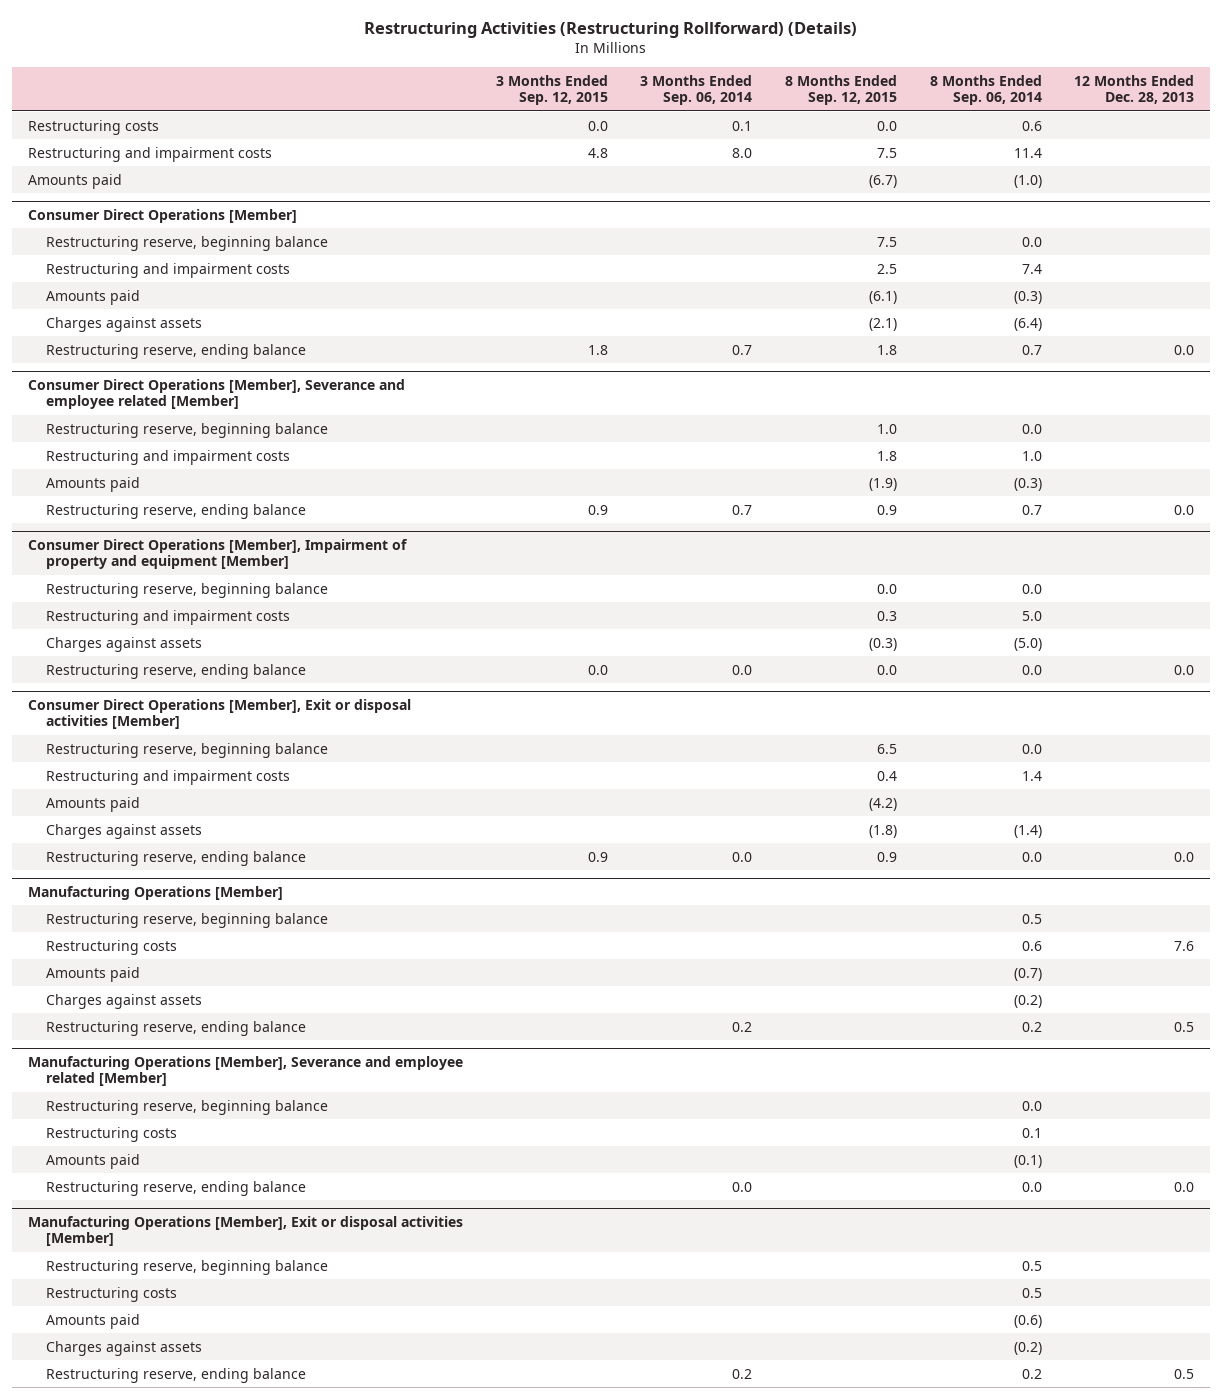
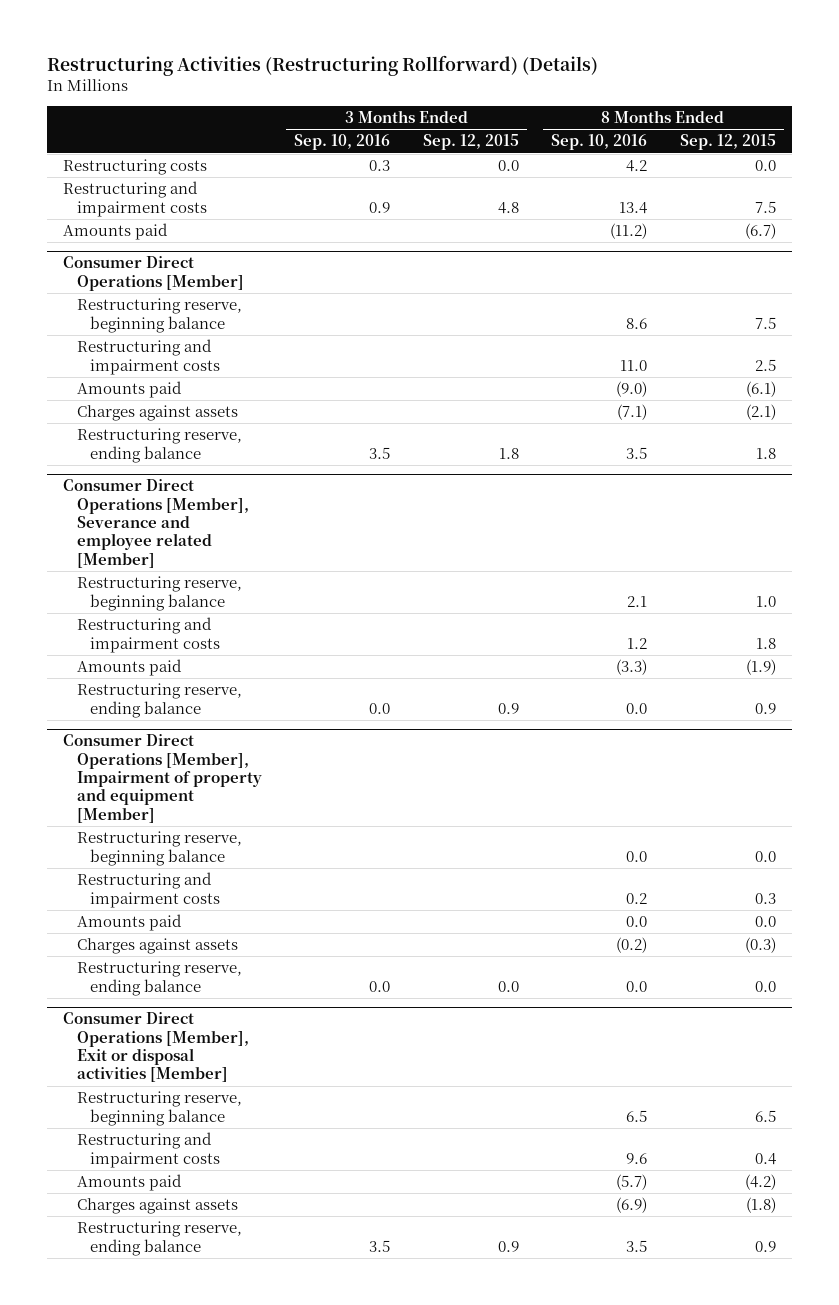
[640,74,753,106] 3 Months Ended Sep. 06, 2014 -> none
[929,74,1042,106] 8 Months Ended Sep. 06, 2014 -> none
[1074,74,1195,105] 12 Months Ended Dec. 28, 2013 -> none
none -> [294,134,391,151] Sep. 10, 2016
none -> [551,134,648,151] Sep. 10, 2016
none -> [76,914,182,932] Amounts paid
[28,885,284,900] Manufacturing Operations [Member] -> none
[45,912,328,928] Restructuring reserve, beginning balance -> none
[45,939,177,955] Restructuring costs -> none
[45,966,140,982] Amounts paid -> none
[45,993,202,1009] Charges against assets -> none
[45,1020,306,1036] Restructuring reserve, ending balance -> none
[28,1055,464,1087] Manufacturing Operations [Member], Severance and employee related [Member] -> none
[45,1099,328,1115] Restructuring reserve, beginning balance -> none
[45,1126,177,1142] Restructuring costs -> none
[45,1153,140,1169] Amounts paid -> none
[45,1180,306,1196] Restructuring reserve, ending balance -> none
[28,1215,464,1247] Manufacturing Operations [Member], Exit or disposal activities [Member] -> none
[45,1259,328,1275] Restructuring reserve, beginning balance -> none
[45,1286,177,1302] Restructuring costs -> none
[45,1313,140,1329] Amounts paid -> none
[45,1340,202,1356] Charges against assets -> none
[45,1367,306,1383] Restructuring reserve, ending balance -> none

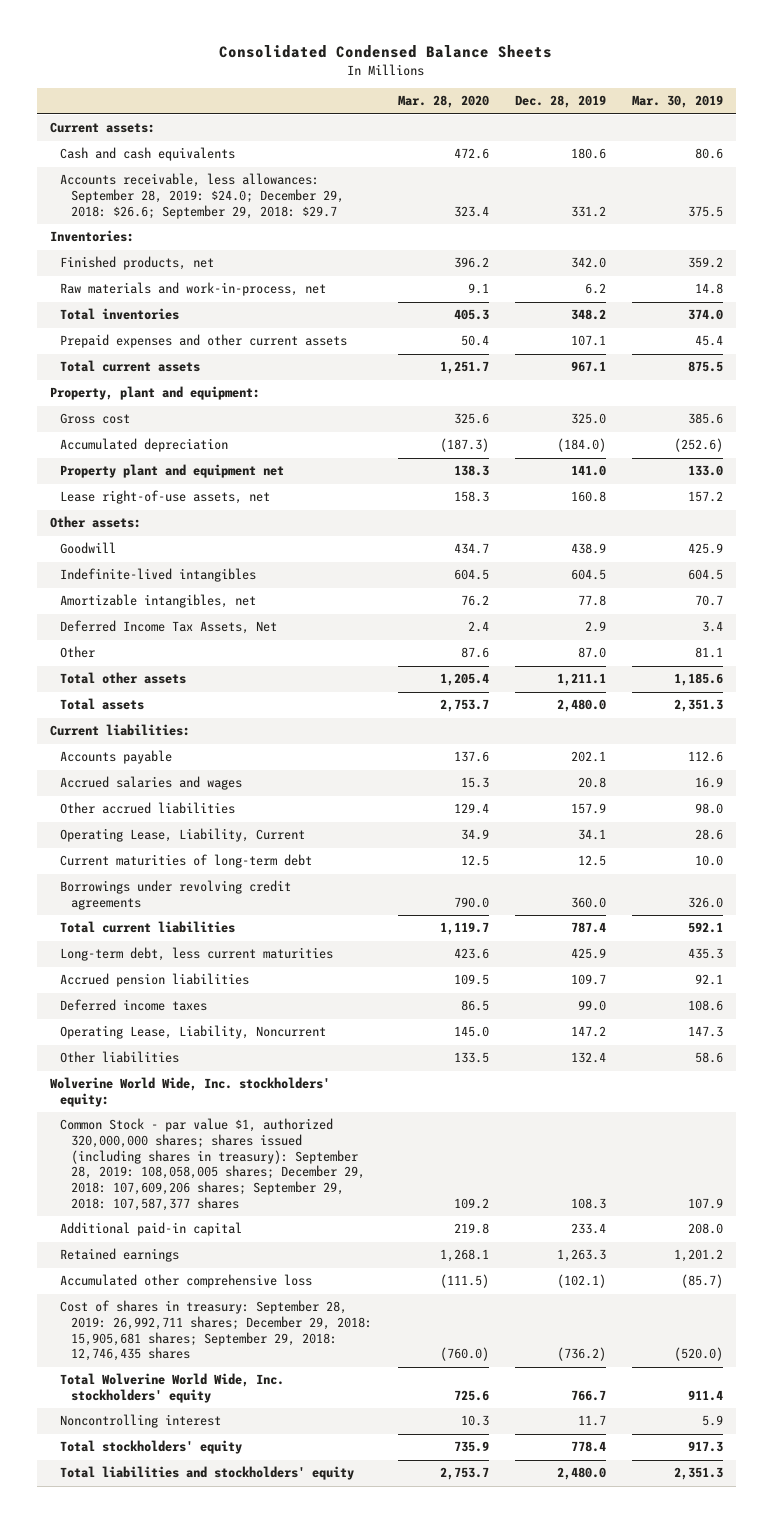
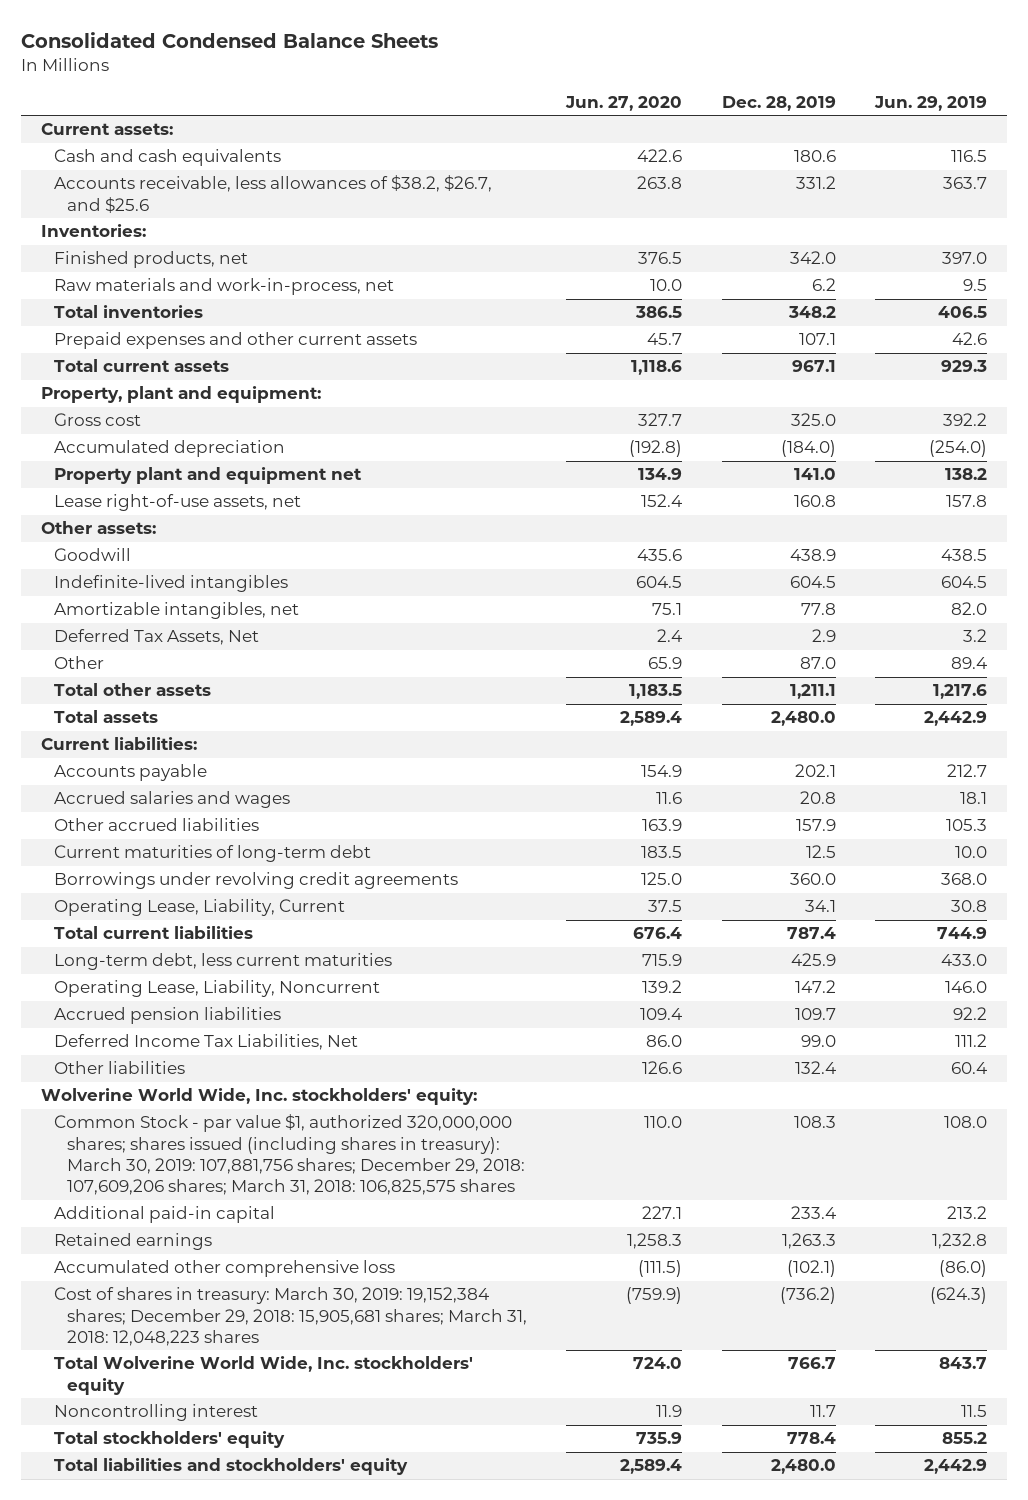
[397,95,489,109] Mar. 28, 2020 -> none
[631,95,723,109] Mar. 30, 2019 -> none
none -> [565,95,683,111] Jun. 27, 2020
none -> [874,95,988,111] Jun. 29, 2019
[60,173,344,219] Accounts receivable, less allowances: September 28, 2019: $24.0; December 29, 2018: $26.6; September 29, 2018: $29.7 -> [54,175,493,213] Accounts receivable, less allowances of $38.2, $26.7, and $25.6
[60,620,278,635] Deferred Income Tax Assets, Net -> [54,629,260,646] Deferred Tax Assets, Net
[60,828,306,843] Operating Lease, Liability, Current -> [54,899,346,917] Operating Lease, Liability, Current
[60,999,208,1012] Deferred income taxes -> none
[60,973,250,988] Accrued pension liabilities -> [54,1007,282,1025] Accrued pension liabilities
none -> [54,1034,359,1051] Deferred Income Tax Liabilities, Net
[60,1118,365,1211] Common Stock - par value $1, authorized 320,000,000 shares; shares issued (including shares in treasury): September 28, 2019: 108,058,005 shares; December 29, 2018: 107,609,206 shares; September 29, 2018: 107,587,377 shares -> [54,1114,526,1196] Common Stock - par value $1, authorized 320,000,000 shares; shares issued (including shares in treasury): March 30, 2019: 107,881,756 shares; December 29, 2018: 107,609,206 shares; March 31, 2018: 106,825,575 shares
[60,1300,372,1362] Cost of shares in treasury: September 28, 2019: 26,992,711 shares; December 29, 2018: 15,905,681 shares; September 29, 2018: 12,746,435 shares -> [54,1287,528,1346] Cost of shares in treasury: March 30, 2019: 19,152,384 shares; December 29, 2018: 15,905,681 shares; March 31, 2018: 12,048,223 shares

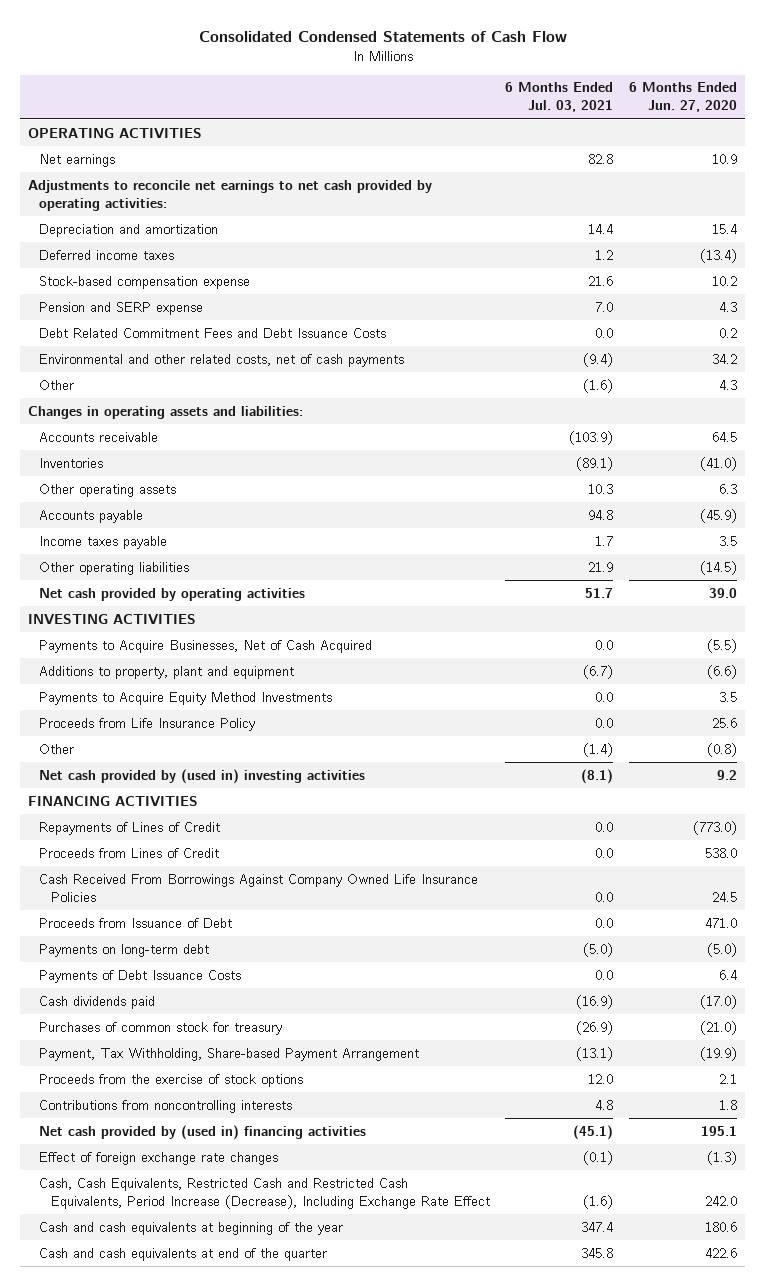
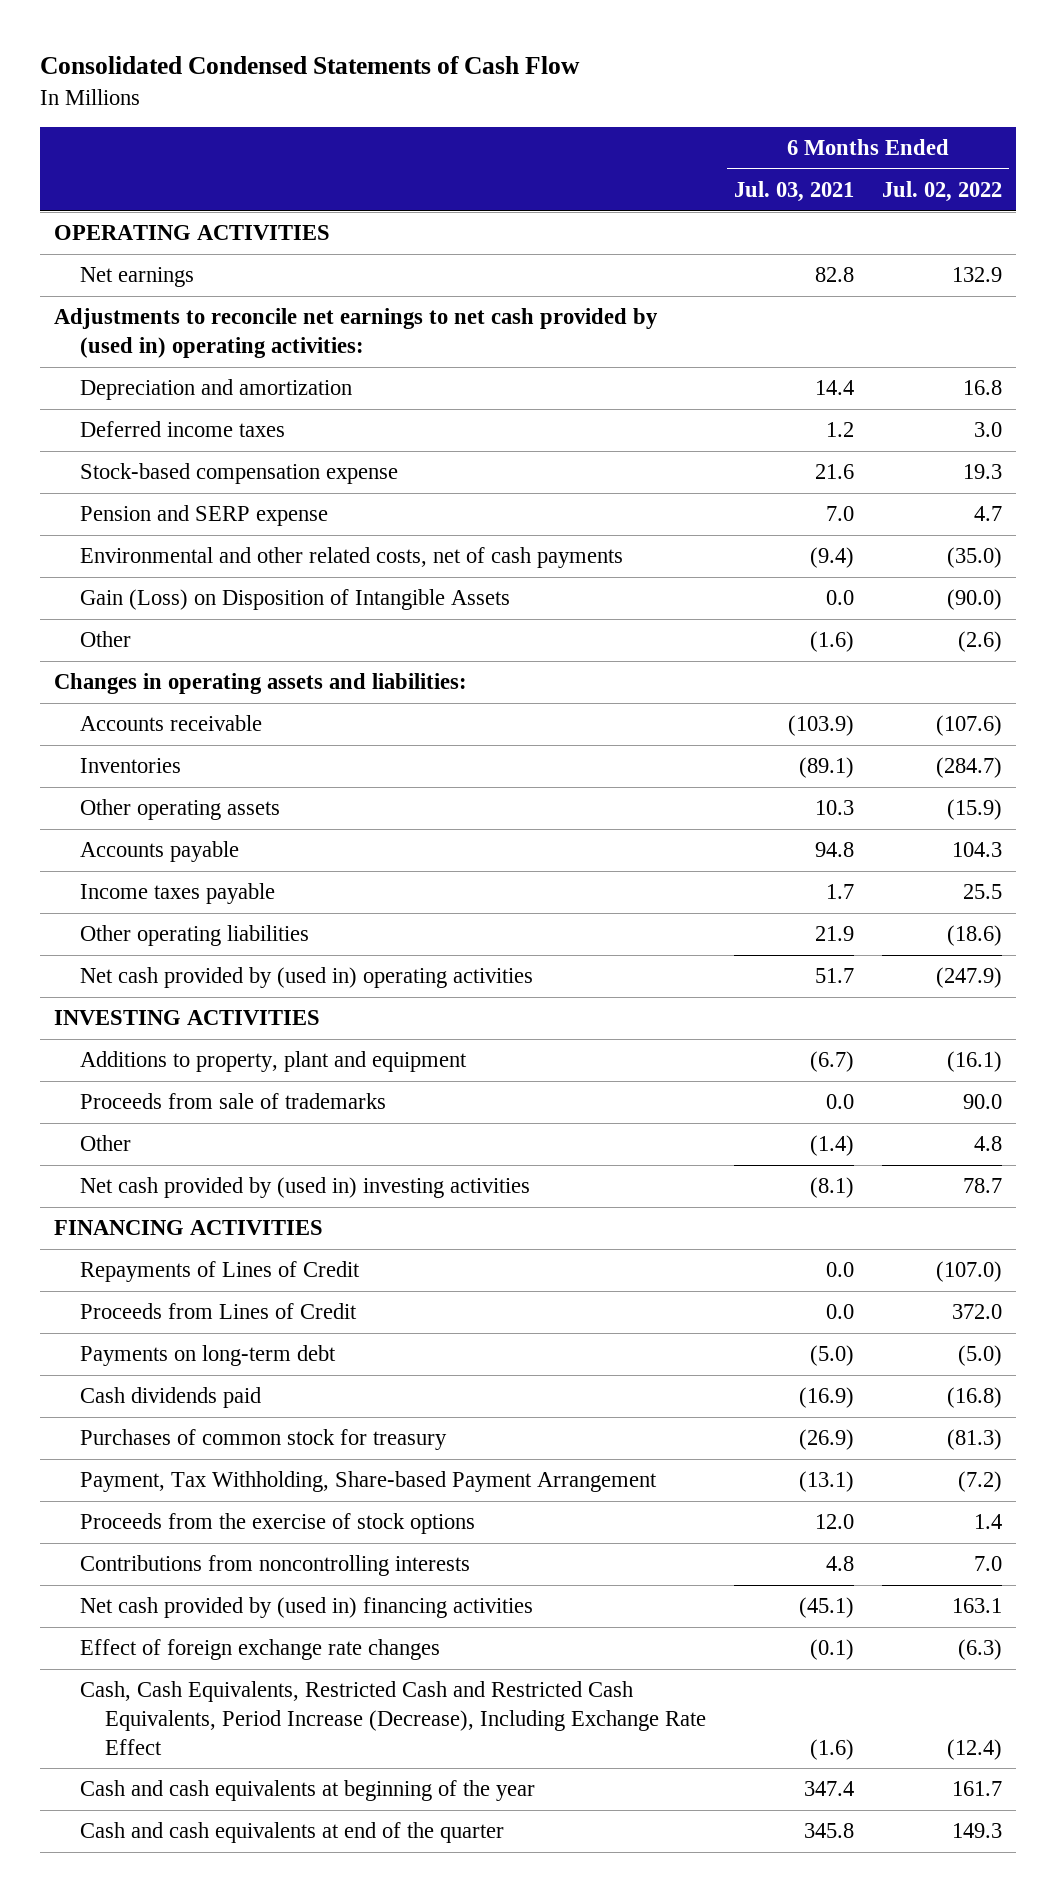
[629,82,738,113] 6 Months Ended Jun. 27, 2020 -> none
none -> [882,180,1003,202] Jul. 02, 2022
[28,179,433,211] Adjustments to reconcile net earnings to net cash provided by operating activities: -> [53,308,658,358] Adjustments to reconcile net earnings to net cash provided by (used in) operating activities:
[39,327,387,338] Debt Related Commitment Fees and Debt Issuance Costs -> none
none -> [79,589,510,611] Gain (Loss) on Disposition of Intangible Assets
[39,587,306,601] Net cash provided by operating activities -> [79,967,533,989] Net cash provided by (used in) operating activities
[39,639,373,653] Payments to Acquire Businesses, Net of Cash Acquired -> none
[39,691,333,705] Payments to Acquire Equity Method Investments -> none
[39,717,256,731] Proceeds from Life Insurance Policy -> none
none -> [79,1093,386,1110] Proceeds from sale of trademarks
[39,873,479,902] Cash Received From Borrowings Against Company Owned Life Insurance Policies -> none
[39,917,233,928] Proceeds from Issuance of Debt -> none
[39,969,242,983] Payments of Debt Issuance Costs -> none

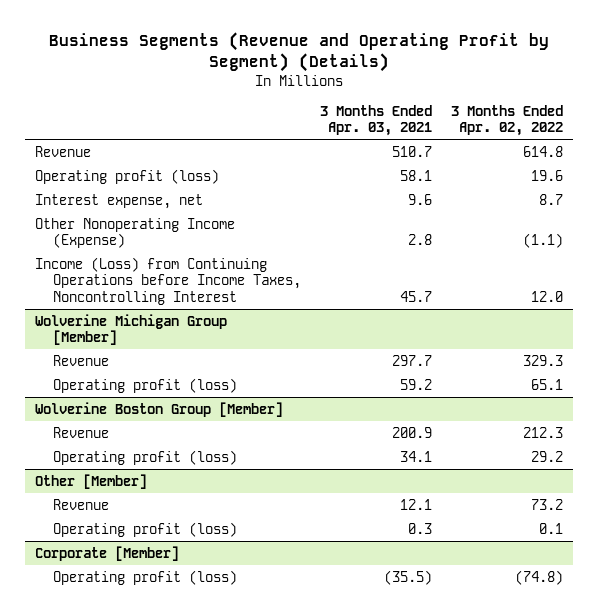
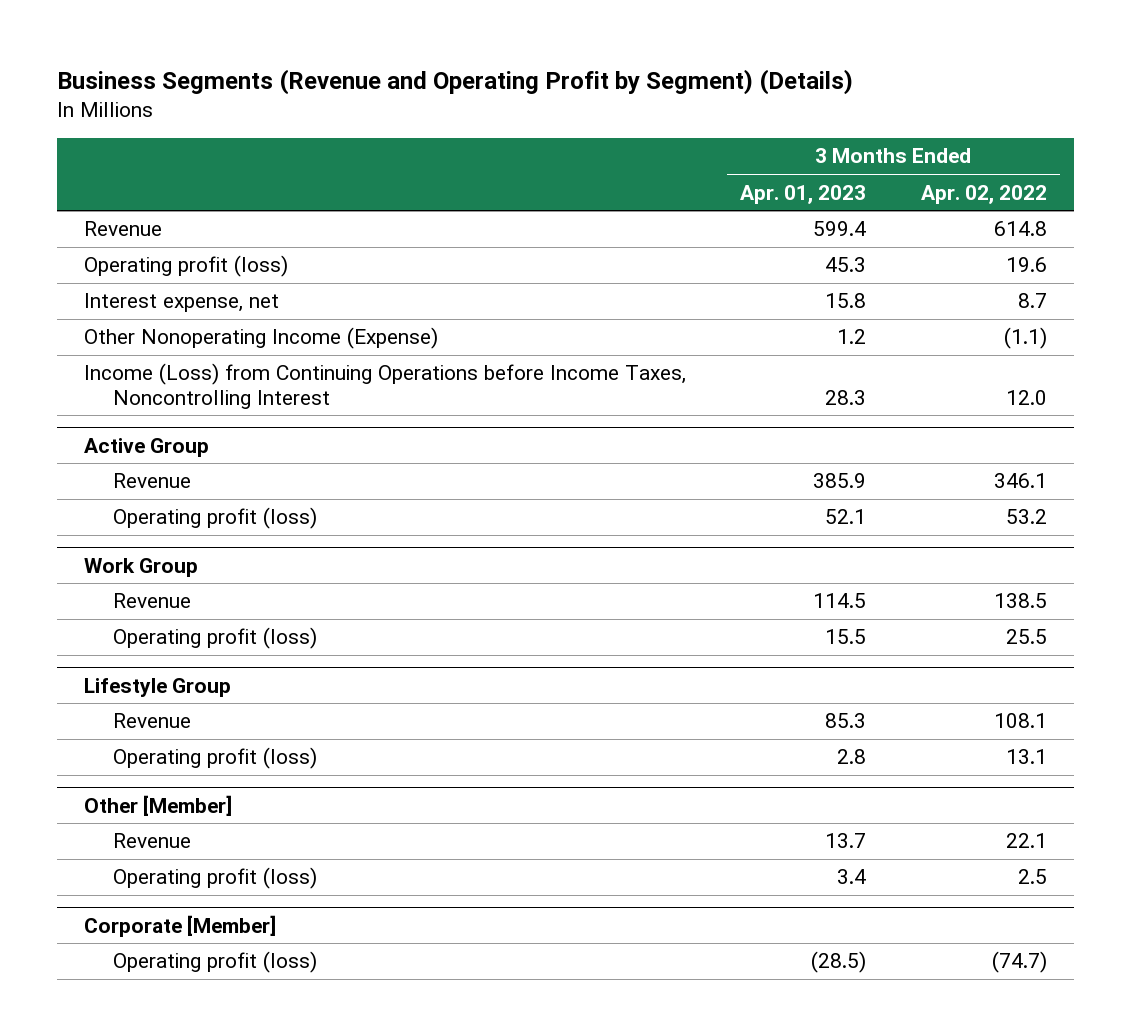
[319,104,432,137] 3 Months Ended Apr. 03, 2021 -> none
none -> [740,184,867,204] Apr. 01, 2023
[34,313,227,346] Wolverine Michigan Group [Member] -> none
[34,401,283,417] Wolverine Boston Group [Member] -> none
none -> [83,437,209,457] Active Group
[523,354,564,366] 329.3 -> [993,473,1047,489] 346.1
[531,378,564,390] 65.1 -> [1005,509,1047,525] 53.2
none -> [83,557,198,577] Work Group
[523,426,564,438] 212.3 -> [993,593,1047,609] 138.5
[531,450,564,462] 29.2 -> [1005,629,1047,645] 25.5
none -> [83,677,231,697] Lifestyle Group
none -> [112,713,191,729] Revenue
none -> [112,747,317,770] Operating profit (loss)
[531,498,564,510] 73.2 -> [1005,833,1047,849] 22.1
[539,522,564,534] 0.1 -> [1017,869,1047,885] 2.5
[515,569,564,585] (74.8) -> [991,951,1047,974] (74.7)

